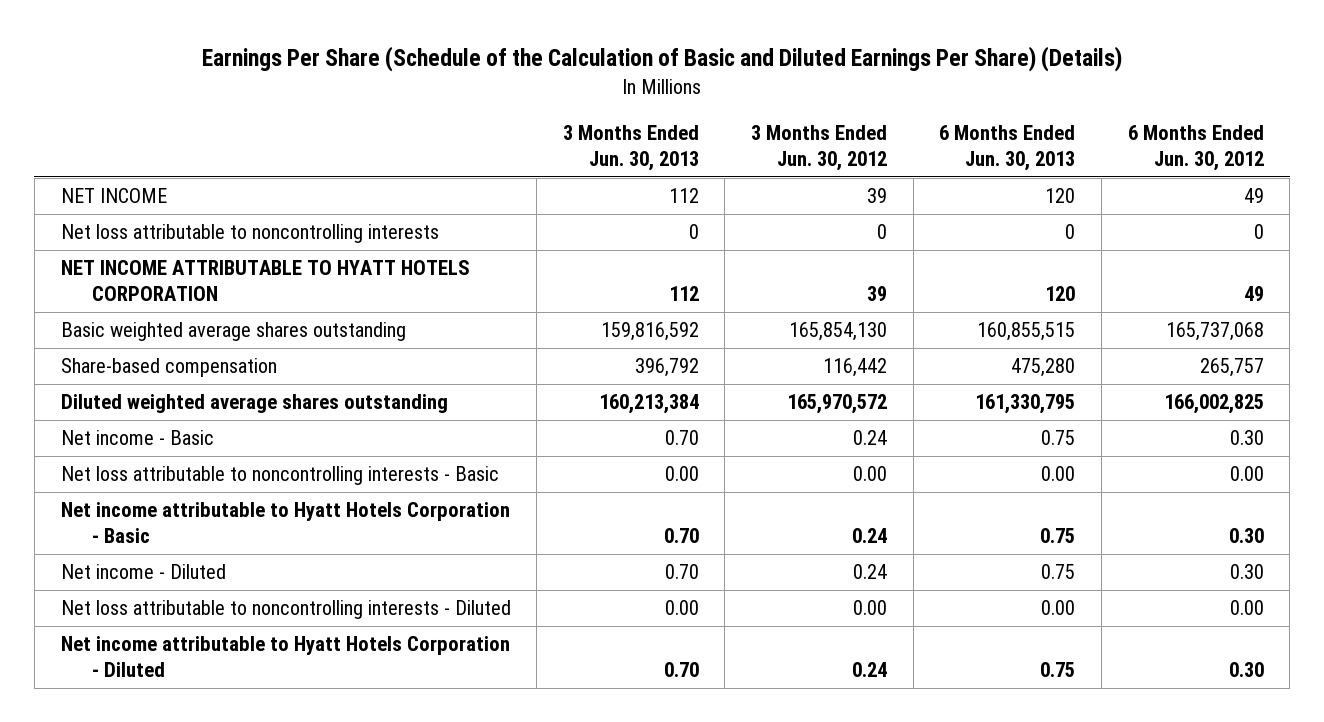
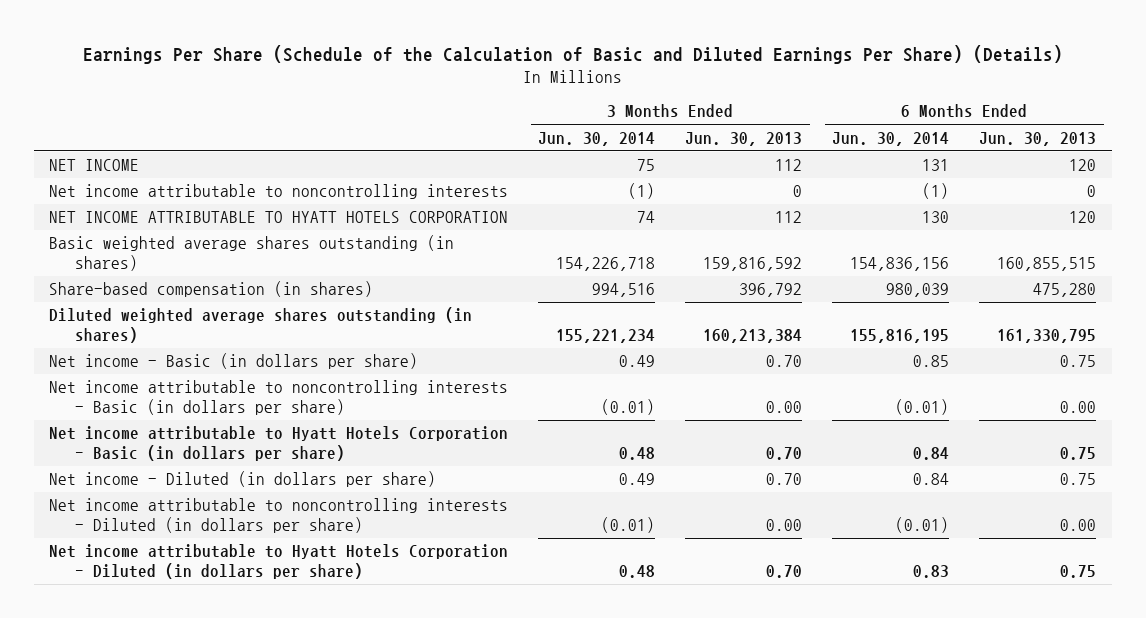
[751,124,888,171] 3 Months Ended Jun. 30, 2012 -> none
[1127,124,1264,171] 6 Months Ended Jun. 30, 2012 -> none
none -> [538,131,656,146] Jun. 30, 2014
none -> [832,131,950,146] Jun. 30, 2014
[60,224,439,244] Net loss attributable to noncontrolling interests -> [49,184,509,200] Net income attributable to noncontrolling interests
[60,322,406,342] Basic weighted average shares outstanding -> [49,235,455,272] Basic weighted average shares outstanding (in shares)
[60,358,277,378] Share-based compensation -> [49,281,374,298] Share-based compensation (in shares)
[60,394,448,414] Diluted weighted average shares outstanding -> [49,307,473,344] Diluted weighted average shares outstanding (in shares)
[60,430,214,446] Net income - Basic -> [49,353,419,370] Net income - Basic (in dollars per share)
[60,466,499,486] Net loss attributable to noncontrolling interests - Basic -> [49,380,509,416] Net income attributable to noncontrolling interests - Basic (in dollars per share)
[60,502,510,544] Net income attributable to Hyatt Hotels Corporation - Basic -> [49,426,509,462] Net income attributable to Hyatt Hotels Corporation - Basic (in dollars per share)
[60,564,226,580] Net income - Diluted -> [49,471,437,488] Net income - Diluted (in dollars per share)
[60,600,511,620] Net loss attributable to noncontrolling interests - Diluted -> [49,498,509,534] Net income attributable to noncontrolling interests - Diluted (in dollars per share)
[60,636,510,678] Net income attributable to Hyatt Hotels Corporation - Diluted -> [49,544,509,580] Net income attributable to Hyatt Hotels Corporation - Diluted (in dollars per share)

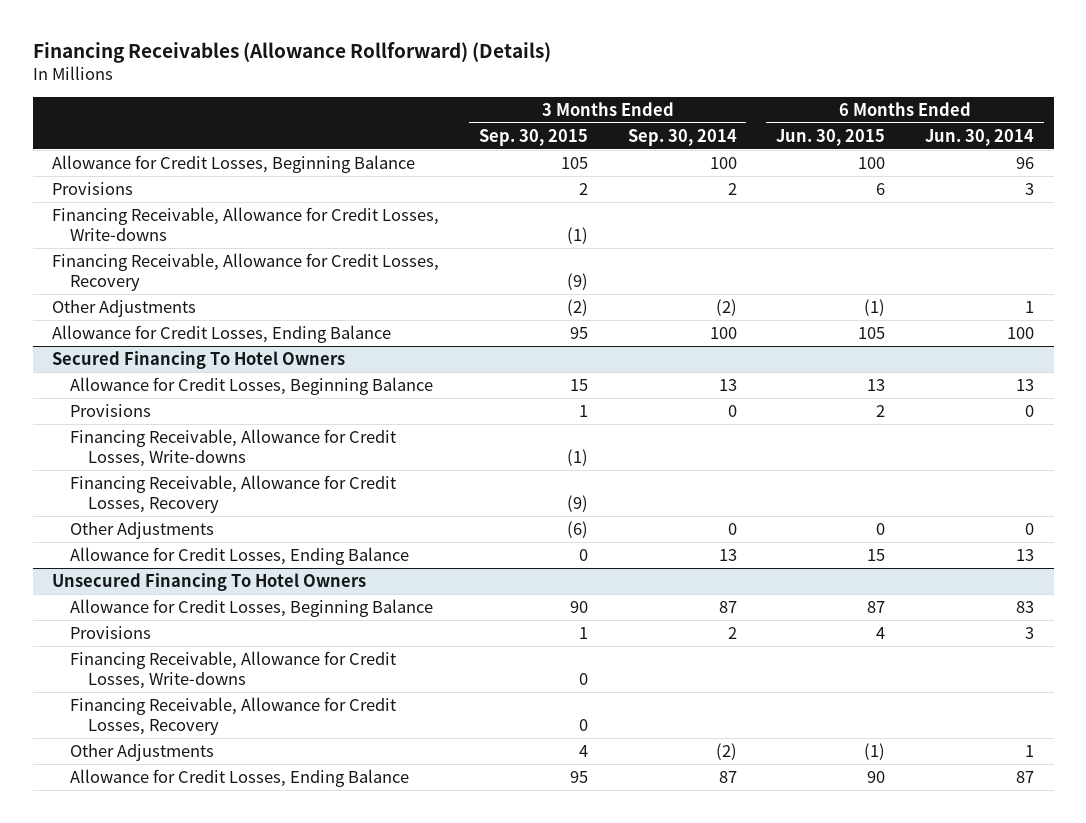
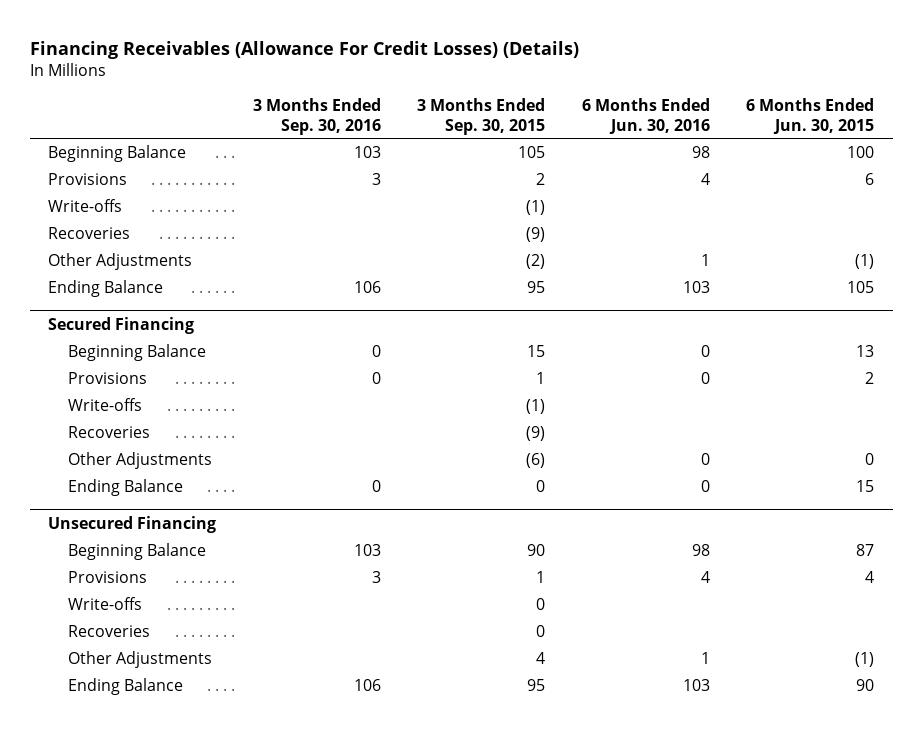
[32,42,551,64] Financing Receivables (Allowance Rollforward) (Details) -> [30,40,580,59] Financing Receivables (Allowance For Credit Losses) (Details)
[627,128,737,146] Sep. 30, 2014 -> none
[924,128,1034,146] Jun. 30, 2014 -> none
none -> [252,98,381,135] 3 Months Ended Sep. 30, 2016
none -> [581,98,710,134] 6 Months Ended Jun. 30, 2016
[52,154,416,173] Allowance for Credit Losses, Beginning Balance -> [48,145,187,163] Beginning Balance
[52,206,440,242] Financing Receivable, Allowance for Credit Losses, Write-downs -> [48,199,123,213] Write-offs
[52,252,440,292] Financing Receivable, Allowance for Credit Losses, Recovery -> [48,227,131,240] Recoveries
[52,324,392,343] Allowance for Credit Losses, Ending Balance -> [48,280,164,298] Ending Balance
[52,350,346,369] Secured Financing To Hotel Owners -> [48,316,195,334] Secured Financing
[70,376,434,395] Allowance for Credit Losses, Beginning Balance -> [68,344,207,362] Beginning Balance
[70,428,397,468] Financing Receivable, Allowance for Credit Losses, Write-downs -> [68,398,143,412] Write-offs
[70,474,397,514] Financing Receivable, Allowance for Credit Losses, Recovery -> [68,426,151,439] Recoveries
[70,546,410,565] Allowance for Credit Losses, Ending Balance -> [68,479,184,497] Ending Balance
[52,572,367,591] Unsecured Financing To Hotel Owners -> [48,515,217,533] Unsecured Financing
[70,598,434,617] Allowance for Credit Losses, Beginning Balance -> [68,543,207,561] Beginning Balance
[70,650,397,690] Financing Receivable, Allowance for Credit Losses, Write-downs -> [68,597,143,611] Write-offs
[70,696,397,736] Financing Receivable, Allowance for Credit Losses, Recovery -> [68,625,151,638] Recoveries
[70,768,410,787] Allowance for Credit Losses, Ending Balance -> [68,678,184,696] Ending Balance

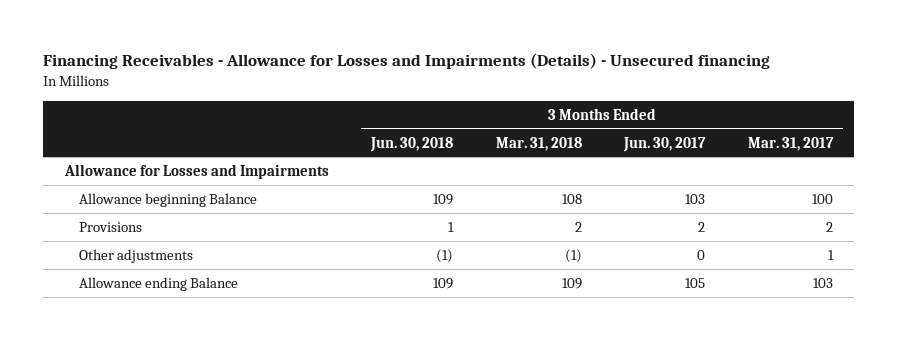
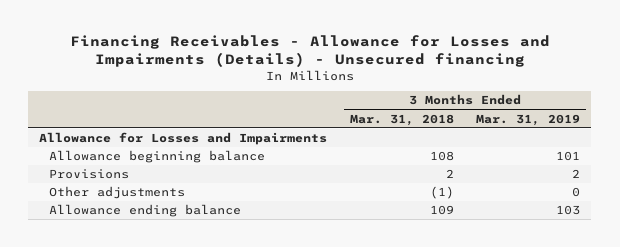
[370,136,454,152] Jun. 30, 2018 -> none
[623,136,707,152] Jun. 30, 2017 -> none
[747,136,834,151] Mar. 31, 2017 -> none
none -> [476,113,581,126] Mar. 31, 2019
[78,192,257,207] Allowance beginning Balance -> [49,150,266,164] Allowance beginning balance
[78,276,238,291] Allowance ending Balance -> [49,204,242,218] Allowance ending balance

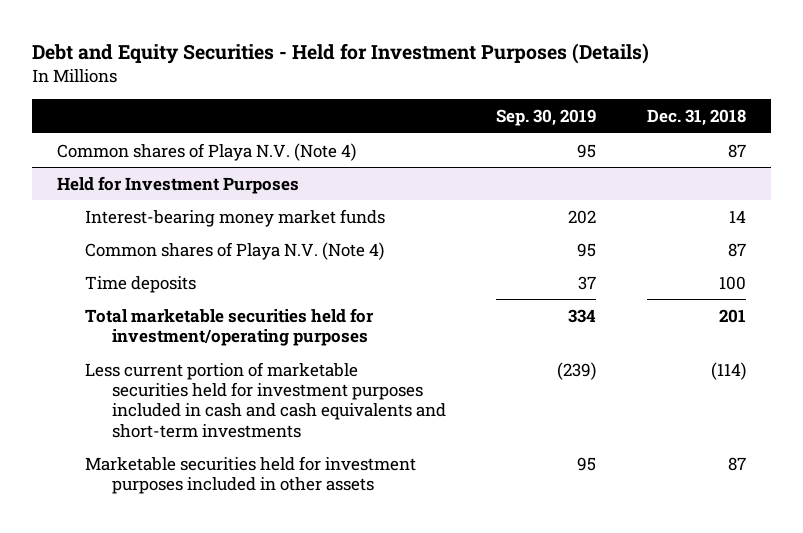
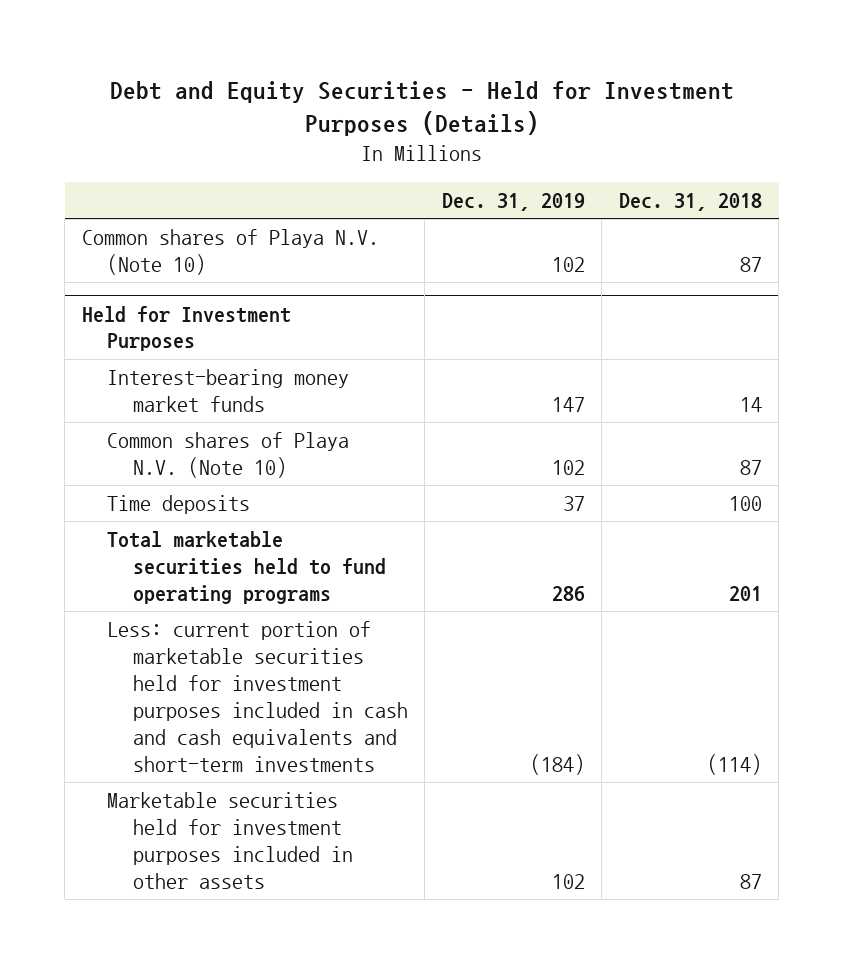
[496,109,597,127] Sep. 30, 2019 -> none
none -> [441,192,585,211] Dec. 31, 2019
[57,142,357,161] Common shares of Playa N.V. (Note 4) -> [81,229,379,276] Common shares of Playa N.V. (Note 10)
[84,241,384,260] Common shares of Playa N.V. (Note 4) -> [107,432,350,479] Common shares of Playa N.V. (Note 10)
[84,307,374,347] Total marketable securities held for investment/operating purposes -> [107,531,386,604] Total marketable securities held to fund operating programs
[84,361,446,438] Less current portion of marketable securities held for investment purposes included in cash and cash equivalents and short-term investments -> [107,621,408,772] Less: current portion of marketable securities held for investment purposes included in cash and cash equivalents and short-term investments

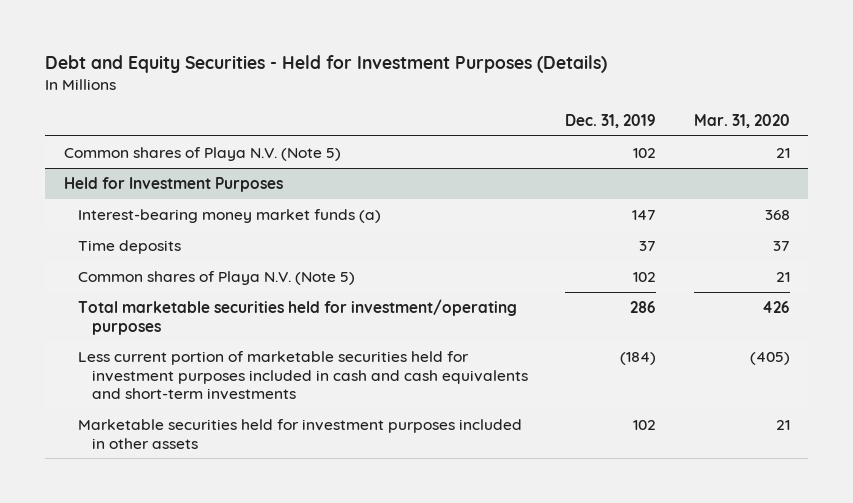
[618,192,762,211] Dec. 31, 2018 -> none
none -> [693,113,790,128] Mar. 31, 2020
[81,229,379,276] Common shares of Playa N.V. (Note 10) -> [63,146,341,161] Common shares of Playa N.V. (Note 5)
[107,432,350,479] Common shares of Playa N.V. (Note 10) -> none
[107,369,350,413] Interest-bearing money market funds -> [77,208,381,223] Interest-bearing money market funds (a)
none -> [77,270,355,285] Common shares of Playa N.V. (Note 5)
[107,531,386,604] Total marketable securities held to fund operating programs -> [77,298,517,335] Total marketable securities held for investment/operating purposes
[107,621,408,772] Less: current portion of marketable securities held for investment purposes included in cash and cash equivalents and short-term investments -> [77,350,528,401] Less current portion of marketable securities held for investment purposes included in cash and cash equivalents and short-term investments

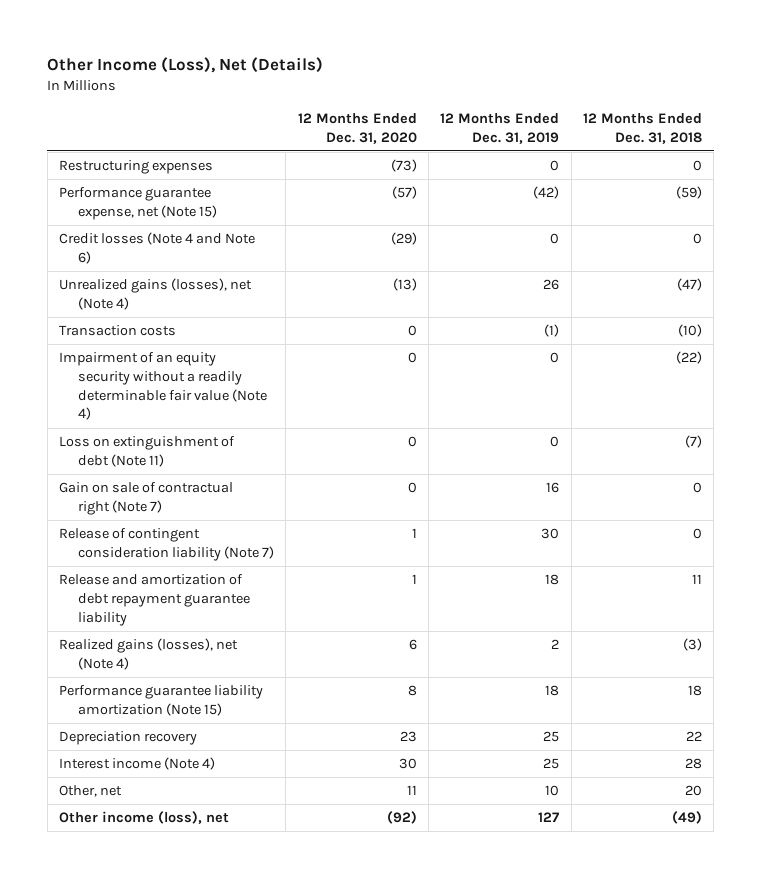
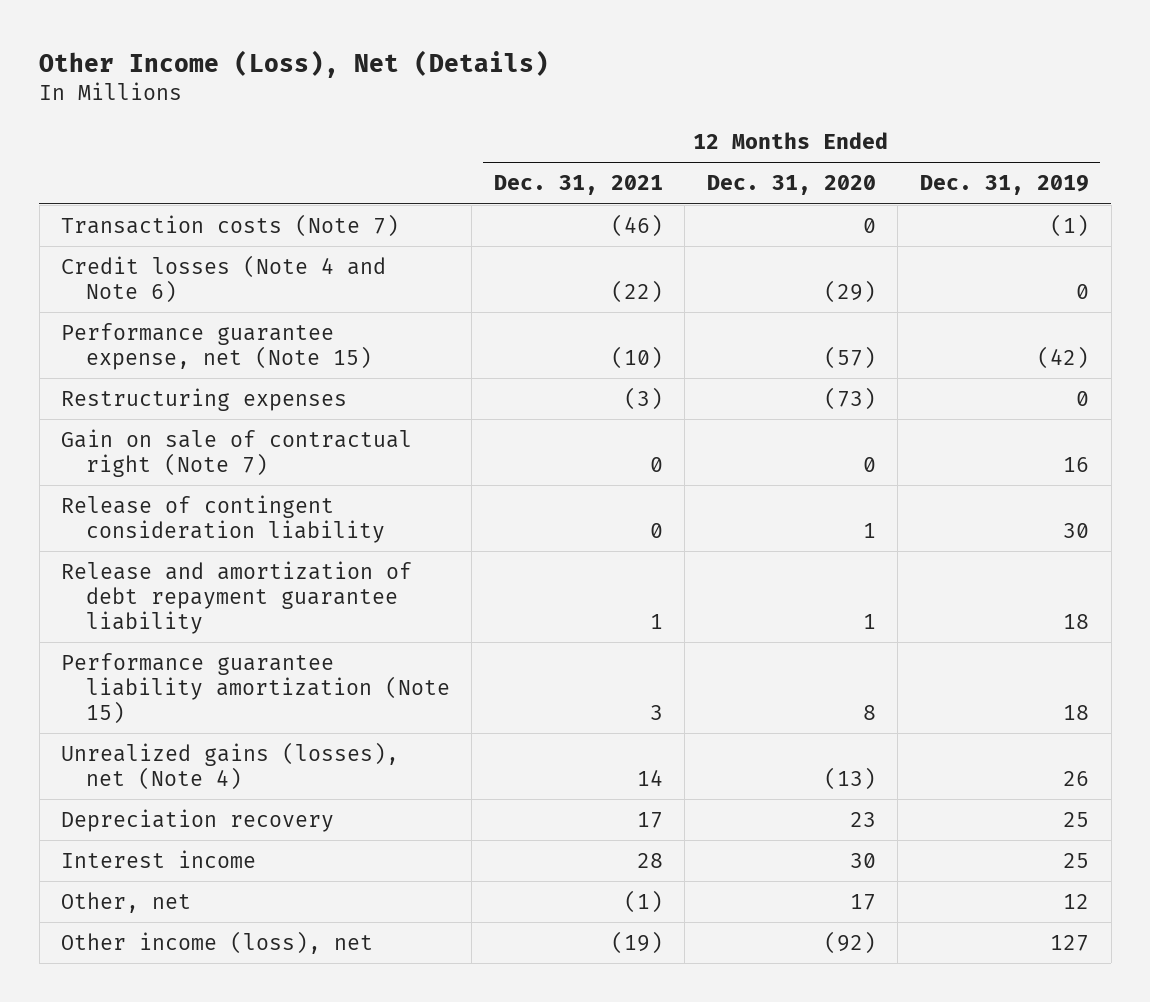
[583,112,703,144] 12 Months Ended Dec. 31, 2018 -> none
none -> [493,175,663,196] Dec. 31, 2021
none -> [61,214,400,238] Transaction costs (Note 7)
[58,325,176,337] Transaction costs -> none
[58,352,267,421] Impairment of an equity security without a readily determinable fair value (Note 4) -> none
[58,436,235,468] Loss on extinguishment of debt (Note 11) -> none
[58,187,217,221] Performance guarantee expense, net (Note 15) -> [61,323,372,370] Performance guarantee expense, net (Note 15)
[58,160,213,175] Restructuring expenses -> [61,388,348,412] Restructuring expenses
[58,528,274,562] Release of contingent consideration liability (Note 7) -> [61,495,385,543] Release of contingent consideration liability
[58,638,238,671] Realized gains (losses), net (Note 4) -> none
[58,278,252,311] Unrealized gains (losses), net (Note 4) -> [61,742,400,790] Unrealized gains (losses), net (Note 4)
[58,757,215,771] Interest income (Note 4) -> [61,850,257,869] Interest income
[406,785,417,796] 11 -> [849,894,876,911] 17
[545,785,560,797] 10 -> [1062,894,1089,910] 12

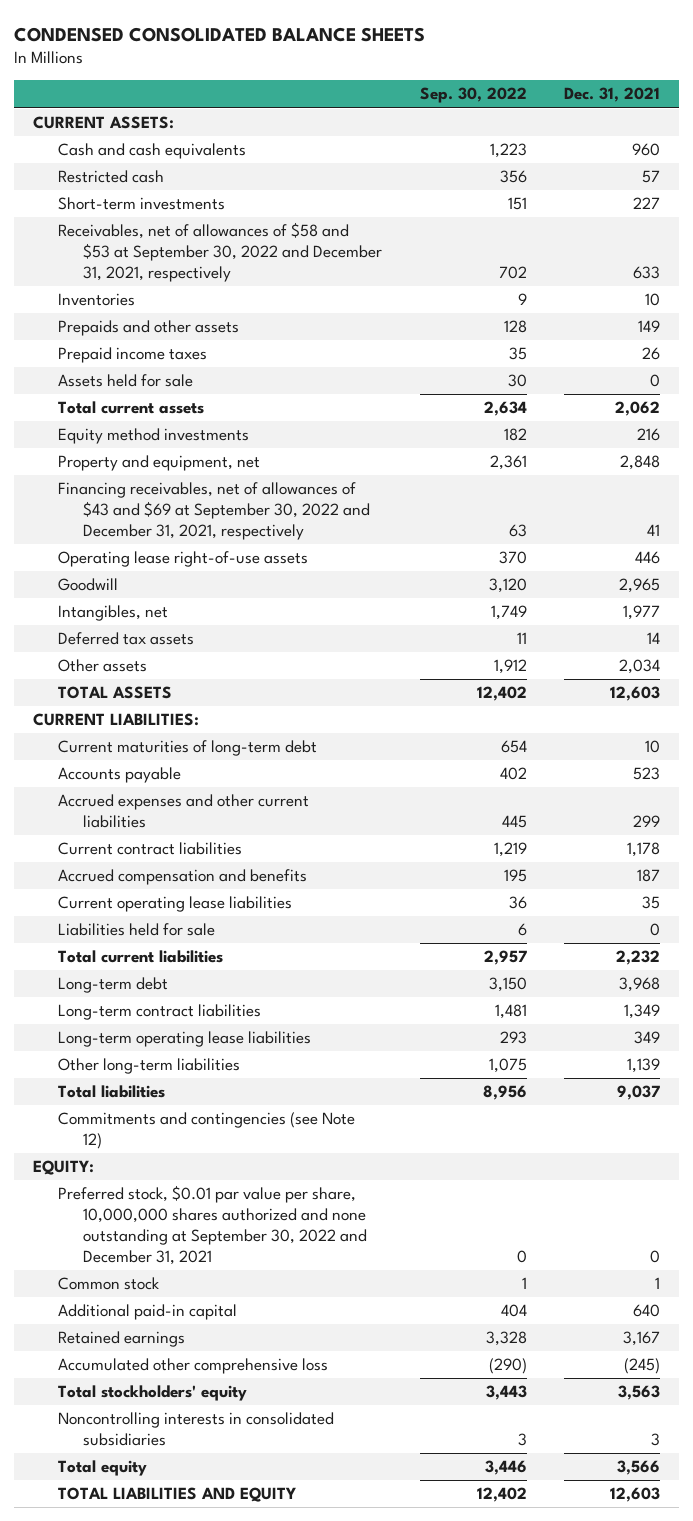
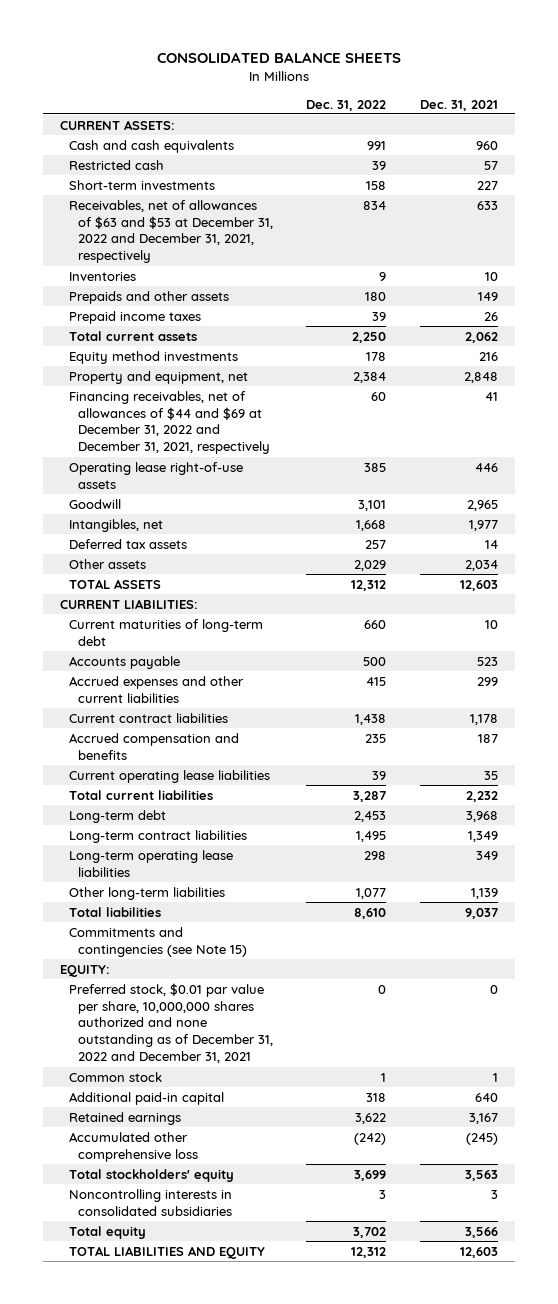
[14,26,426,42] CONDENSED CONSOLIDATED BALANCE SHEETS -> [156,52,401,64] CONSOLIDATED BALANCE SHEETS
[419,87,527,104] Sep. 30, 2022 -> none
none -> [306,99,387,111] Dec. 31, 2022
[58,222,383,282] Receivables, net of allowances of $58 and $53 at September 30, 2022 and December 31, 2021, respectively -> [68,199,274,264] Receivables, net of allowances of $63 and $53 at December 31, 2022 and December 31, 2021, respectively
[58,374,194,388] Assets held for sale -> none
[58,482,371,540] Financing receivables, net of allowances of $43 and $69 at September 30, 2022 and December 31, 2021, respectively -> [68,390,271,455] Financing receivables, net of allowances of $44 and $69 at December 31, 2022 and December 31, 2021, respectively
[58,923,216,937] Liabilities held for sale -> none
[58,1112,356,1150] Commitments and contingencies (see Note 12) -> [68,926,248,957] Commitments and contingencies (see Note 15)
[58,1185,368,1265] Preferred stock, $0.01 par value per share, 10,000,000 shares authorized and none outstanding at September 30, 2022 and December 31, 2021 -> [68,982,274,1064] Preferred stock, $0.01 par value per share, 10,000,000 shares authorized and none outstanding as of December 31, 2022 and December 31, 2021

